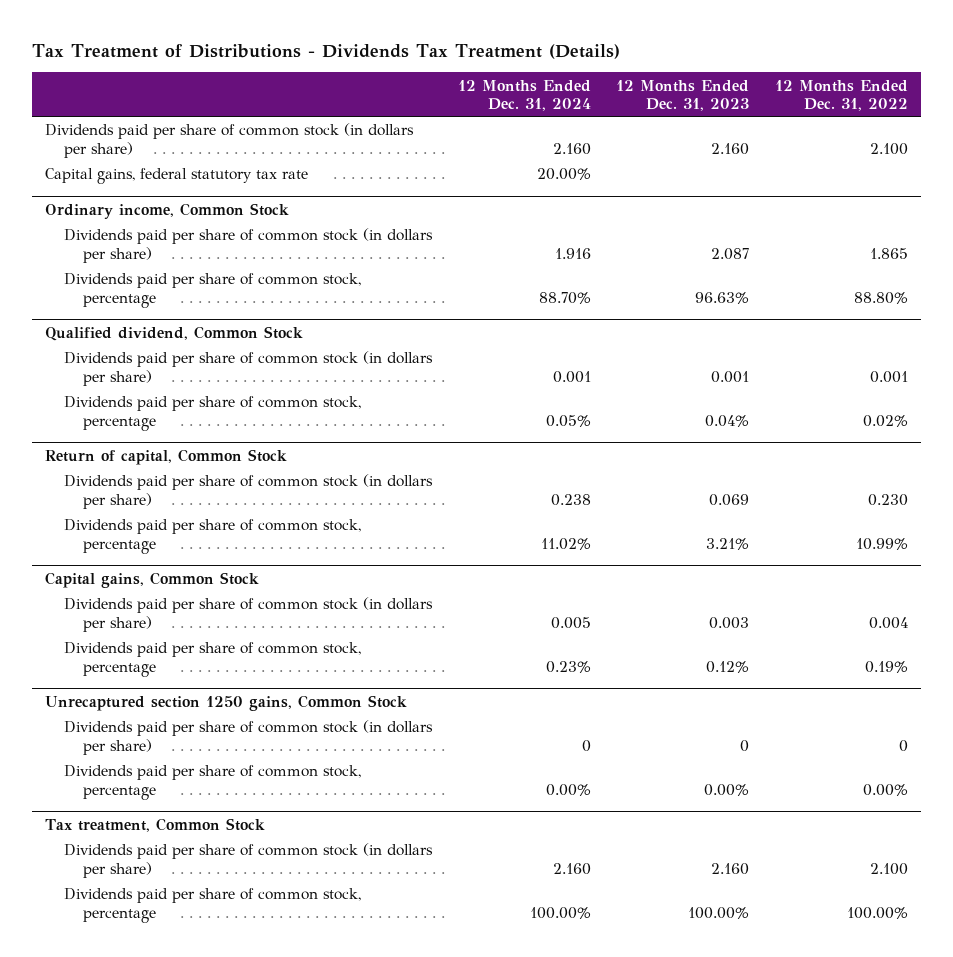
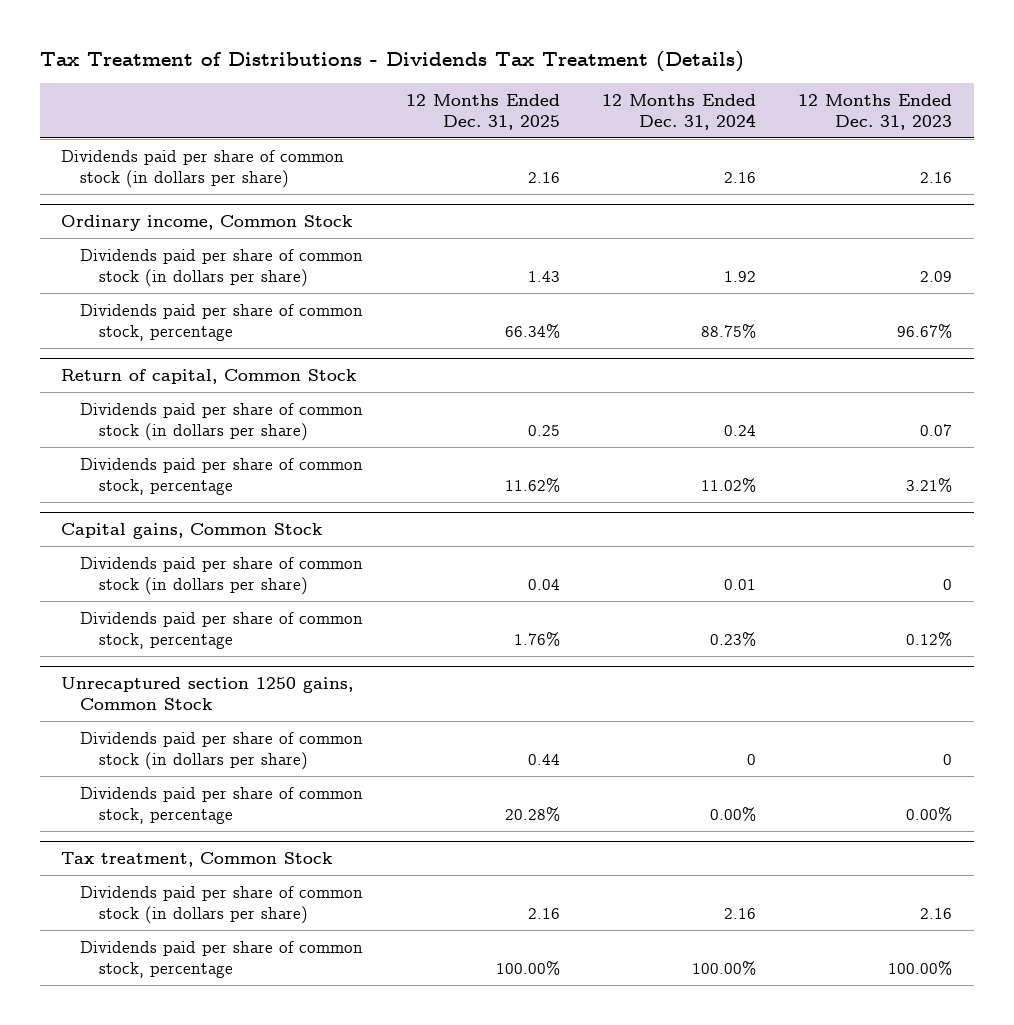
[774,79,908,111] 12 Months Ended Dec. 31, 2022 -> none
none -> [405,93,560,130] 12 Months Ended Dec. 31, 2025
[45,168,309,185] Capital gains, federal statutory tax rate -> none
[552,142,591,155] 2.160 -> [723,171,756,183] 2.16
[711,142,750,155] 2.160 -> [920,171,953,183] 2.16
[45,325,304,341] Qualified dividend, Common Stock -> none
[63,351,433,386] Dividends paid per share of common stock (in dollars per share) -> none
[63,396,361,431] Dividends paid per share of common stock, percentage -> none
[554,247,591,259] 1.916 -> [723,270,756,282] 1.92
[711,247,750,260] 2.087 -> [920,270,953,282] 2.09
[538,291,591,304] 88.70% -> [700,323,756,338] 88.75%
[695,291,750,304] 96.63% -> [897,323,953,338] 96.67%
[550,493,591,506] 0.238 -> [723,424,756,436] 0.24
[709,493,750,506] 0.069 -> [920,423,953,436] 0.07
[550,616,591,629] 0.005 -> [723,578,756,590] 0.01
[709,616,750,629] 0.003 -> [943,578,953,590] 0
[552,862,591,875] 2.160 -> [723,907,756,919] 2.16
[711,862,750,875] 2.160 -> [920,907,953,919] 2.16

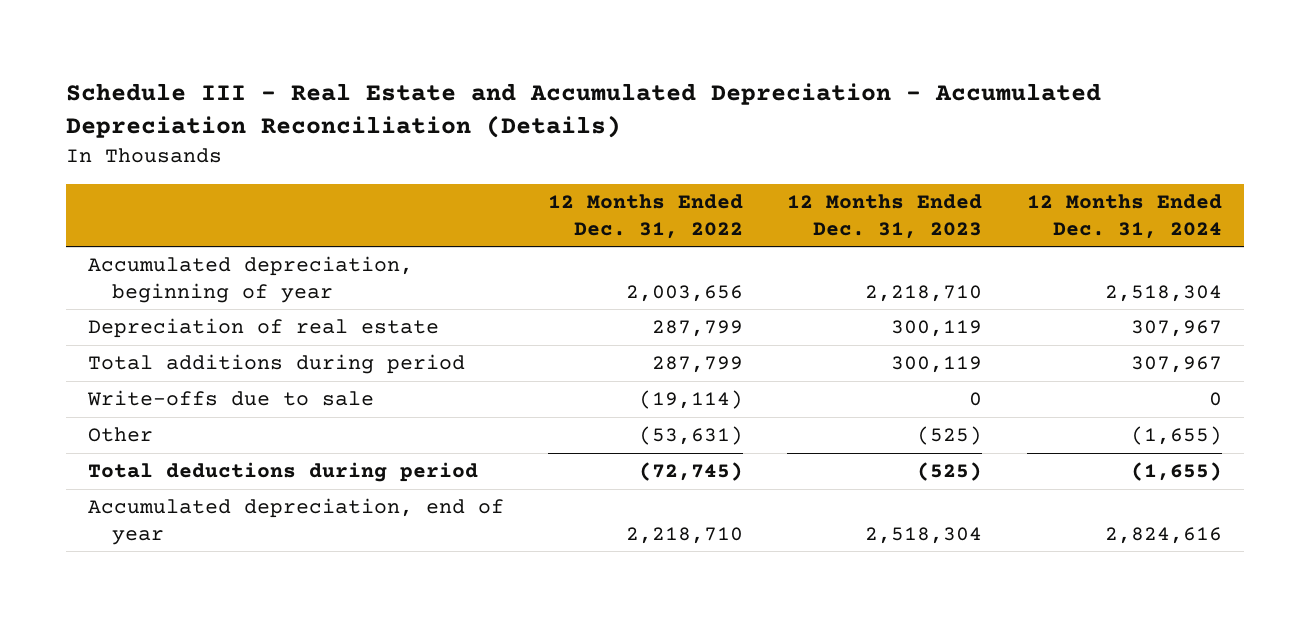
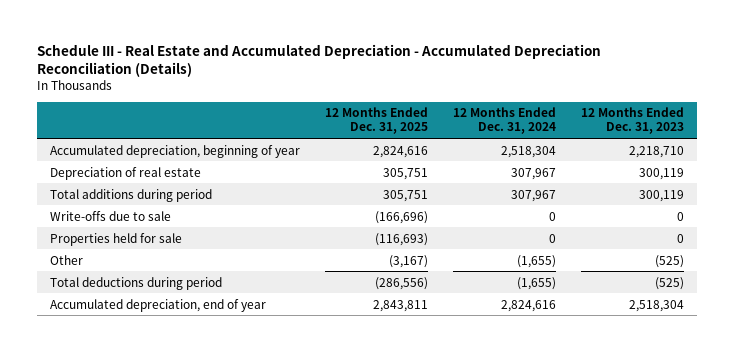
[548,194,744,239] 12 Months Ended Dec. 31, 2022 -> none
none -> [325,107,429,135] 12 Months Ended Dec. 31, 2025
none -> [49,232,182,246] Properties held for sale

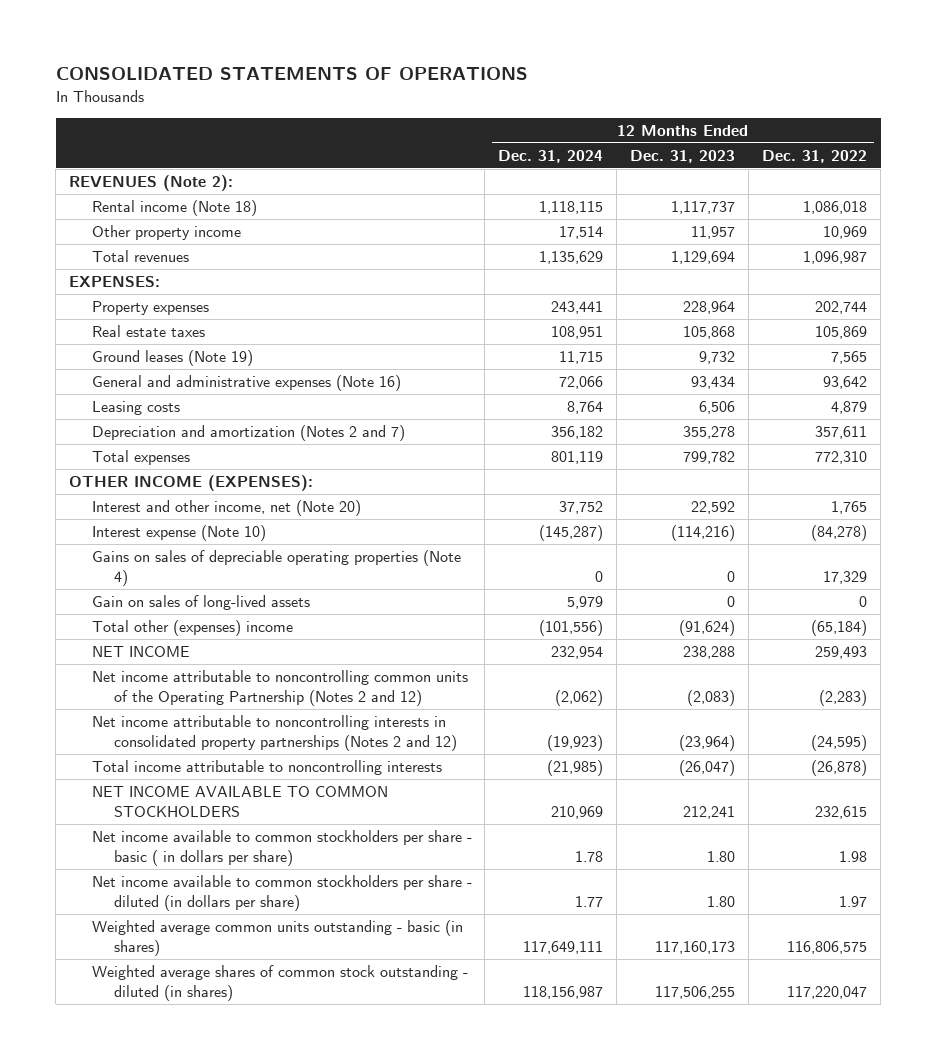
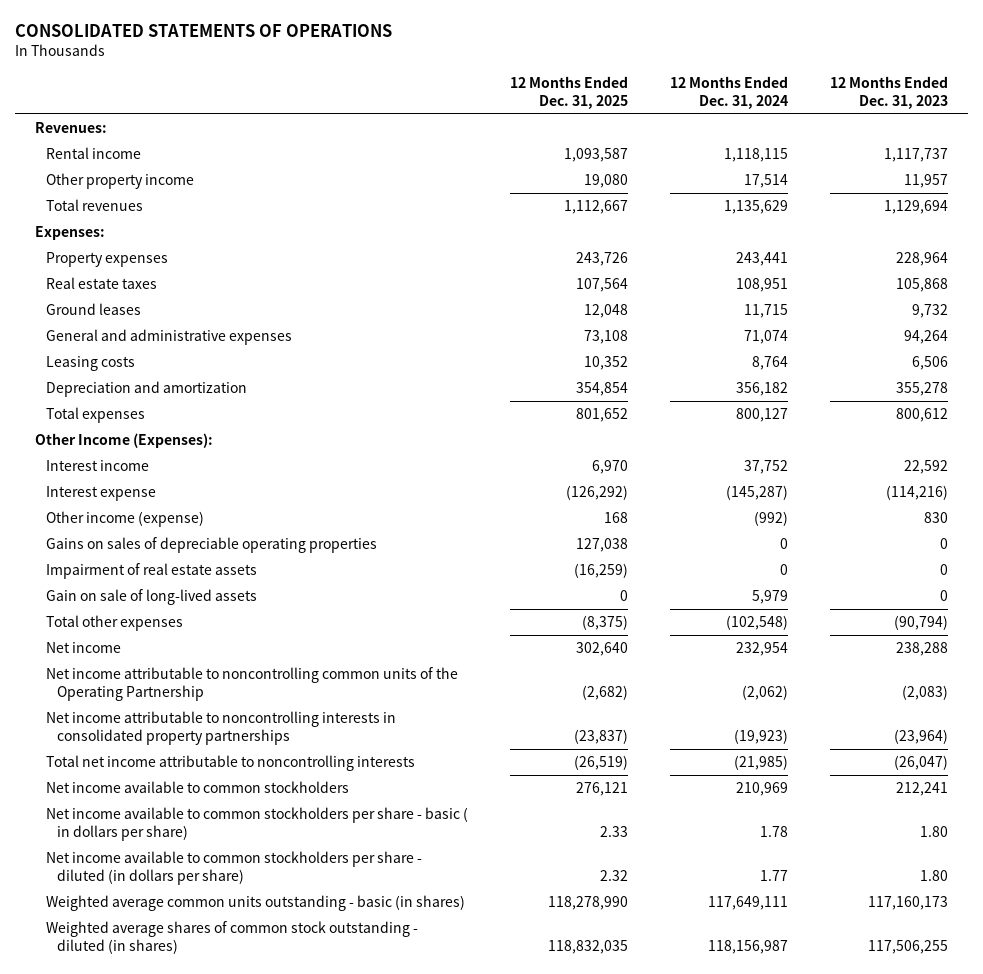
[762,149,868,163] Dec. 31, 2022 -> none
none -> [509,76,628,109] 12 Months Ended Dec. 31, 2025
[69,175,234,192] REVENUES (Note 2): -> [35,122,108,134] Revenues:
[91,200,257,217] Rental income (Note 18) -> [46,147,142,160] Rental income
[69,275,161,288] EXPENSES: -> [35,226,106,241] Expenses:
[91,350,253,367] Ground leases (Note 19) -> [46,303,142,316] Ground leases
[91,375,401,392] General and administrative expenses (Note 16) -> [46,329,293,346] General and administrative expenses
[559,376,604,390] 72,066 -> [743,330,788,345] 71,074
[691,376,736,390] 93,434 -> [903,330,948,345] 94,264
[91,425,405,442] Depreciation and amortization (Notes 2 and 7) -> [46,381,248,398] Depreciation and amortization
[551,451,604,465] 801,119 -> [735,408,788,423] 800,127
[683,451,736,465] 799,782 -> [895,408,948,423] 800,612
[69,475,314,492] OTHER INCOME (EXPENSES): -> [35,433,214,449] Other Income (Expenses):
[91,500,361,517] Interest and other income, net (Note 20) -> [46,460,150,472] Interest income
[91,525,266,542] Interest expense (Note 10) -> [46,486,157,502] Interest expense
none -> [46,511,205,528] Other income (expense)
[91,550,461,586] Gains on sales of depreciable operating properties (Note 4) -> [46,537,378,554] Gains on sales of depreciable operating properties
none -> [46,563,258,580] Impairment of real estate assets
[91,595,310,611] Gain on sales of long-lived assets -> [46,589,258,606] Gain on sale of long-lived assets
[91,620,293,637] Total other (expenses) income -> [46,615,184,632] Total other expenses
[539,620,604,637] (101,556) -> [725,615,788,631] (102,548)
[679,620,736,637] (91,624) -> [893,615,948,631] (90,794)
[91,646,190,658] NET INCOME -> [46,642,122,654] Net income
[91,670,468,706] Net income attributable to noncontrolling common units of the Operating Partnership (Notes 2 and 12) -> [46,667,459,701] Net income attributable to noncontrolling common units of the Operating Partnership
[91,715,458,751] Net income attributable to noncontrolling interests in consolidated property partnerships (Notes 2 and 12) -> [46,711,397,745] Net income attributable to noncontrolling interests in consolidated property partnerships
[91,760,442,776] Total income attributable to noncontrolling interests -> [46,755,416,772] Total net income attributable to noncontrolling interests
[91,786,388,817] NET INCOME AVAILABLE TO COMMON STOCKHOLDERS -> [46,781,350,794] Net income available to common stockholders

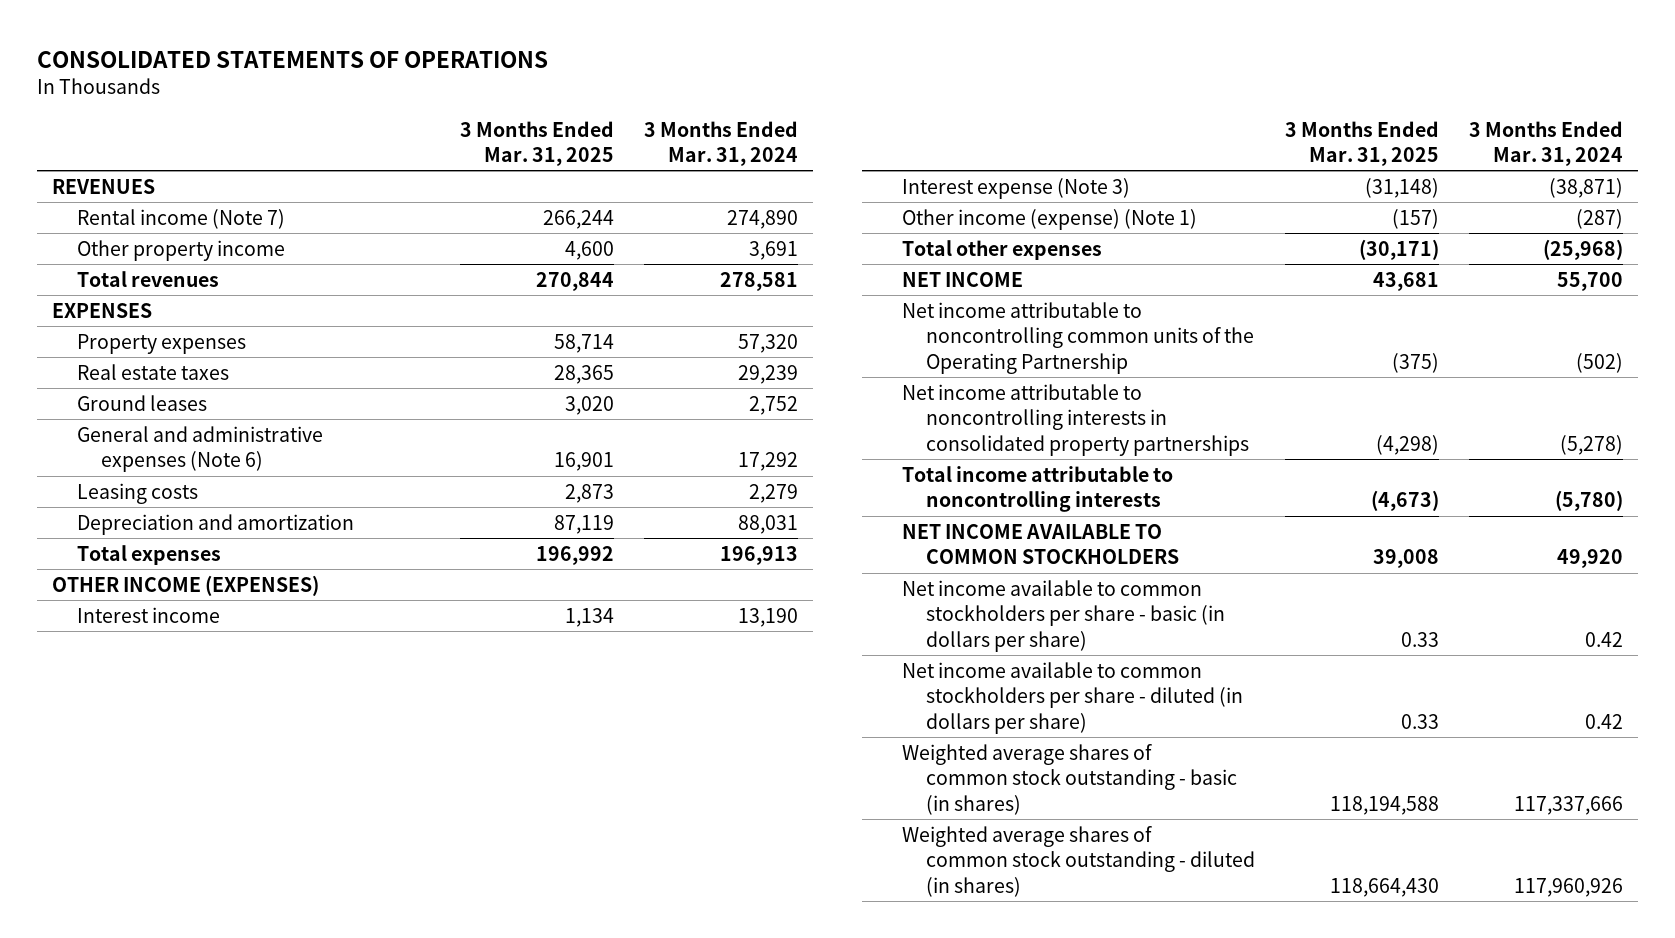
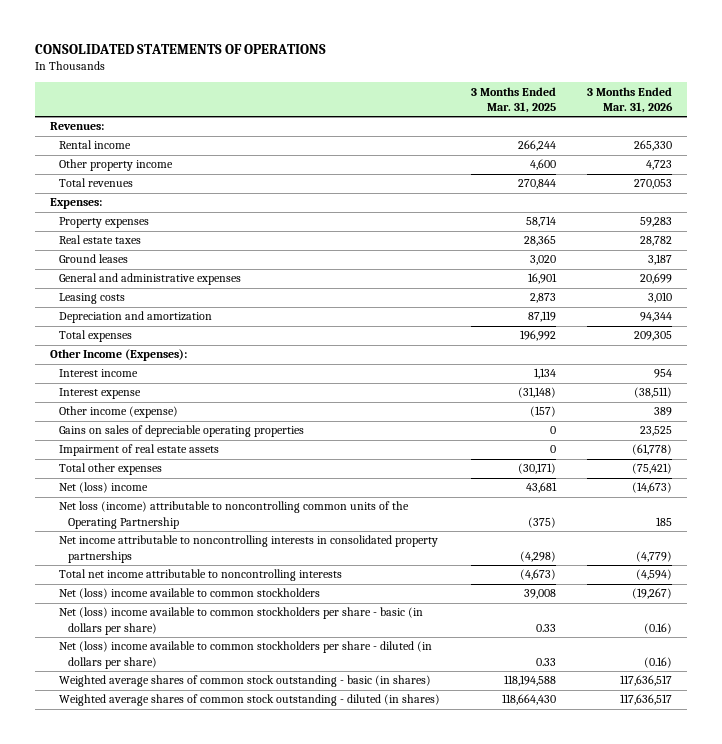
[644,120,799,166] 3 Months Ended Mar. 31, 2024 -> none
none -> [586,86,673,114] 3 Months Ended Mar. 31, 2026
[52,178,156,194] REVENUES -> [50,122,105,131] Revenues:
[76,208,285,229] Rental income (Note 7) -> [59,140,132,150] Rental income
[52,302,153,318] EXPENSES -> [50,198,103,210] Expenses:
[76,425,323,473] General and administrative expenses (Note 6) -> [59,273,242,286] General and administrative expenses
[52,574,320,596] OTHER INCOME (EXPENSES) -> [50,349,188,362] Other Income (Expenses):
[901,177,1130,199] Interest expense (Note 3) -> [59,388,142,400] Interest expense
[901,208,1197,230] Other income (expense) (Note 1) -> [59,406,179,419] Other income (expense)
none -> [59,425,305,438] Gains on sales of depreciable operating properties
none -> [59,444,220,457] Impairment of real estate assets
[901,271,1023,287] NET INCOME -> [59,482,149,494] Net (loss) income
[901,301,1255,374] Net income attributable to noncontrolling common units of the Operating Partnership -> [59,501,410,529] Net loss (income) attributable to noncontrolling common units of the Operating Partnership
[901,465,1173,513] Total income attributable to noncontrolling interests -> [59,569,343,582] Total net income attributable to noncontrolling interests
[901,523,1180,565] NET INCOME AVAILABLE TO COMMON STOCKHOLDERS -> [59,588,321,600] Net (loss) income available to common stockholders
[901,579,1226,652] Net income available to common stockholders per share - basic (in dollars per share) -> [59,607,424,635] Net (loss) income available to common stockholders per share - basic (in dollars per share)
[901,661,1244,734] Net income available to common stockholders per share - diluted (in dollars per share) -> [59,641,433,669] Net (loss) income available to common stockholders per share - diluted (in dollars per share)

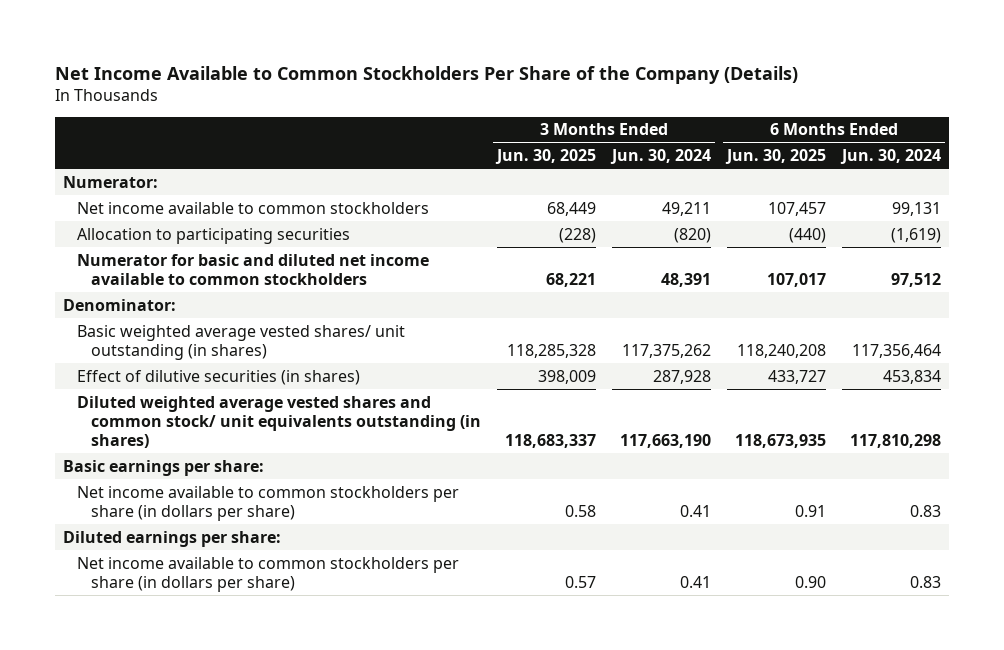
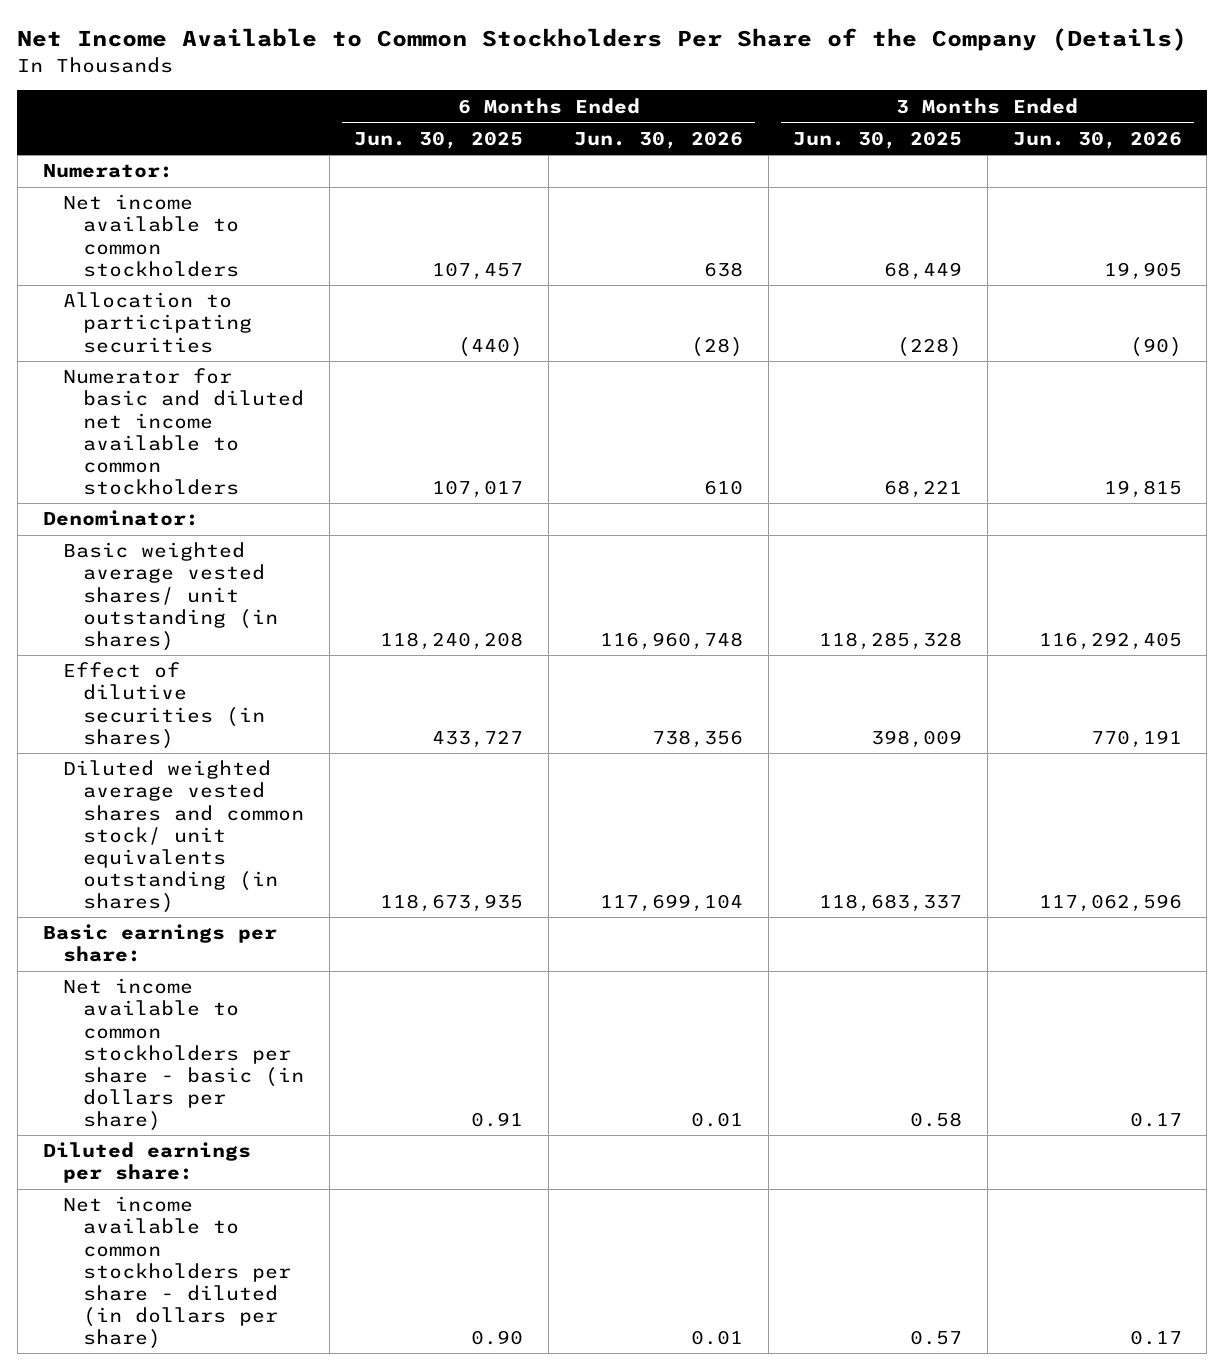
[609,149,711,165] Jun. 30, 2024 -> none
[839,149,941,165] Jun. 30, 2024 -> none
none -> [573,130,743,149] Jun. 30, 2026
none -> [1012,130,1182,149] Jun. 30, 2026
[77,485,460,521] Net income available to common stockholders per share (in dollars per share) -> [62,978,305,1131] Net income available to common stockholders per share - basic (in dollars per share)
[77,556,460,592] Net income available to common stockholders per share (in dollars per share) -> [62,1196,292,1349] Net income available to common stockholders per share - diluted (in dollars per share)

